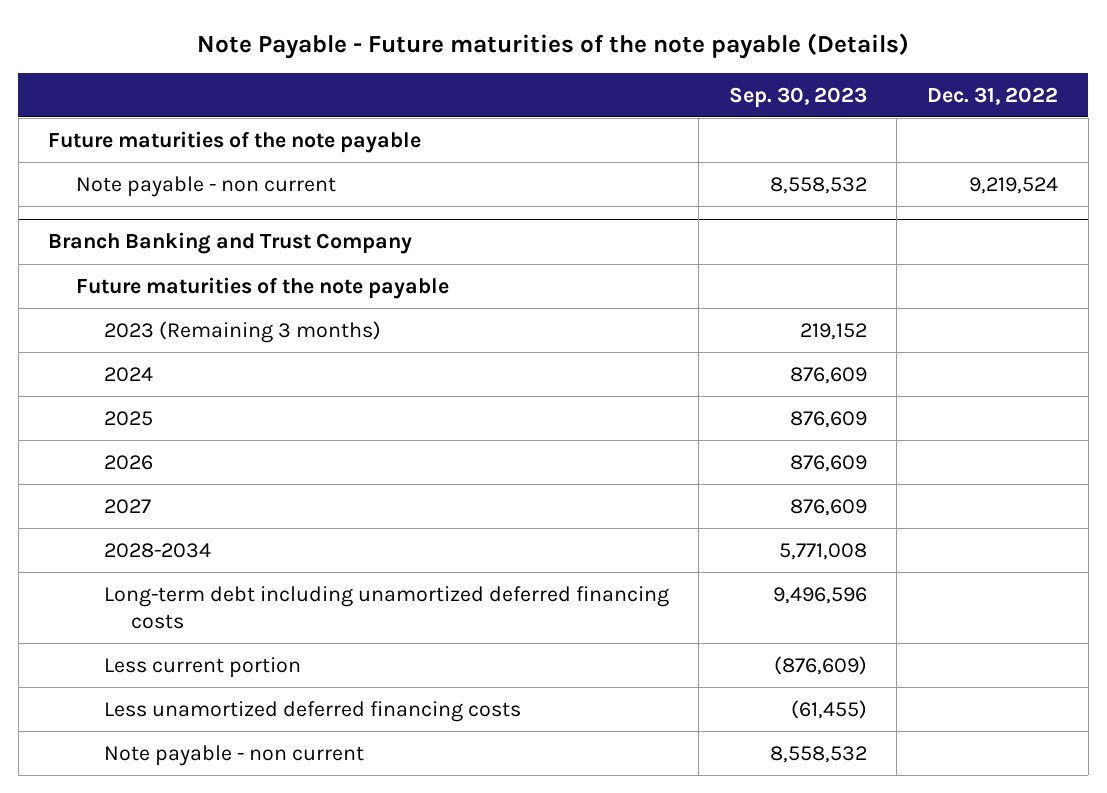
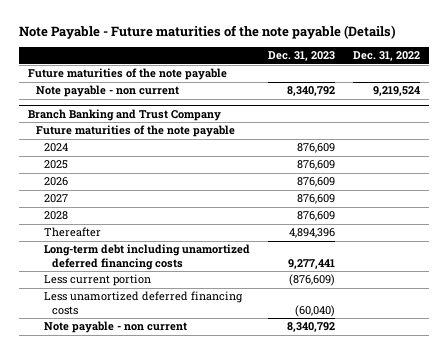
[728,86,867,108] Sep. 30, 2023 -> none
none -> [267,51,335,62] Dec. 31, 2023
[103,320,381,343] 2023 (Remaining 3 months) -> none
none -> [43,211,68,221] 2028
[103,542,211,558] 2028-2034 -> [43,227,101,238] Thereafter

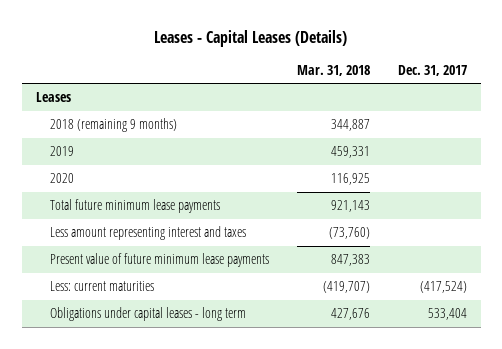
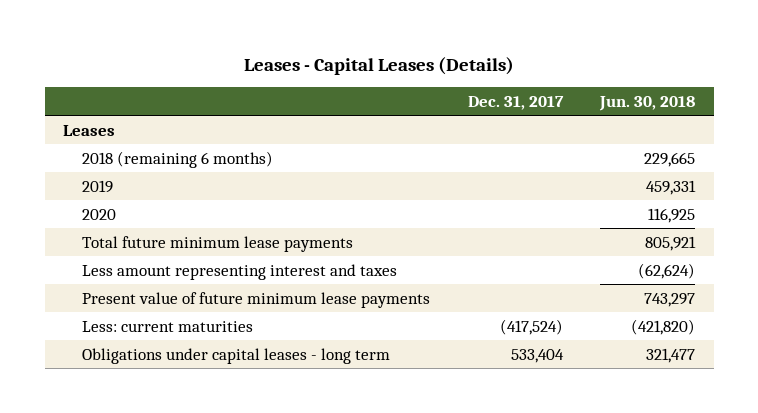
[296,64,370,76] Mar. 31, 2018 -> none
none -> [598,95,695,111] Jun. 30, 2018
[49,118,177,133] 2018 (remaining 9 months) -> [82,150,274,168] 2018 (remaining 6 months)

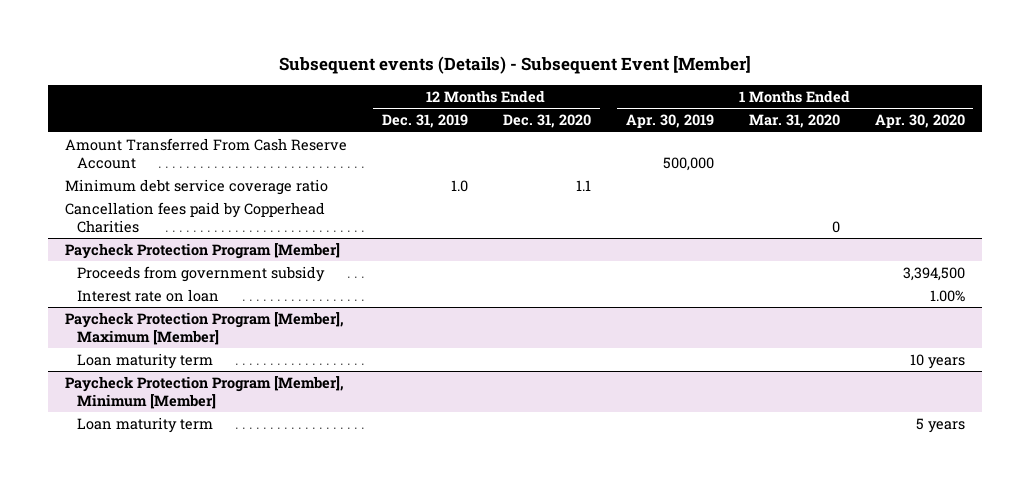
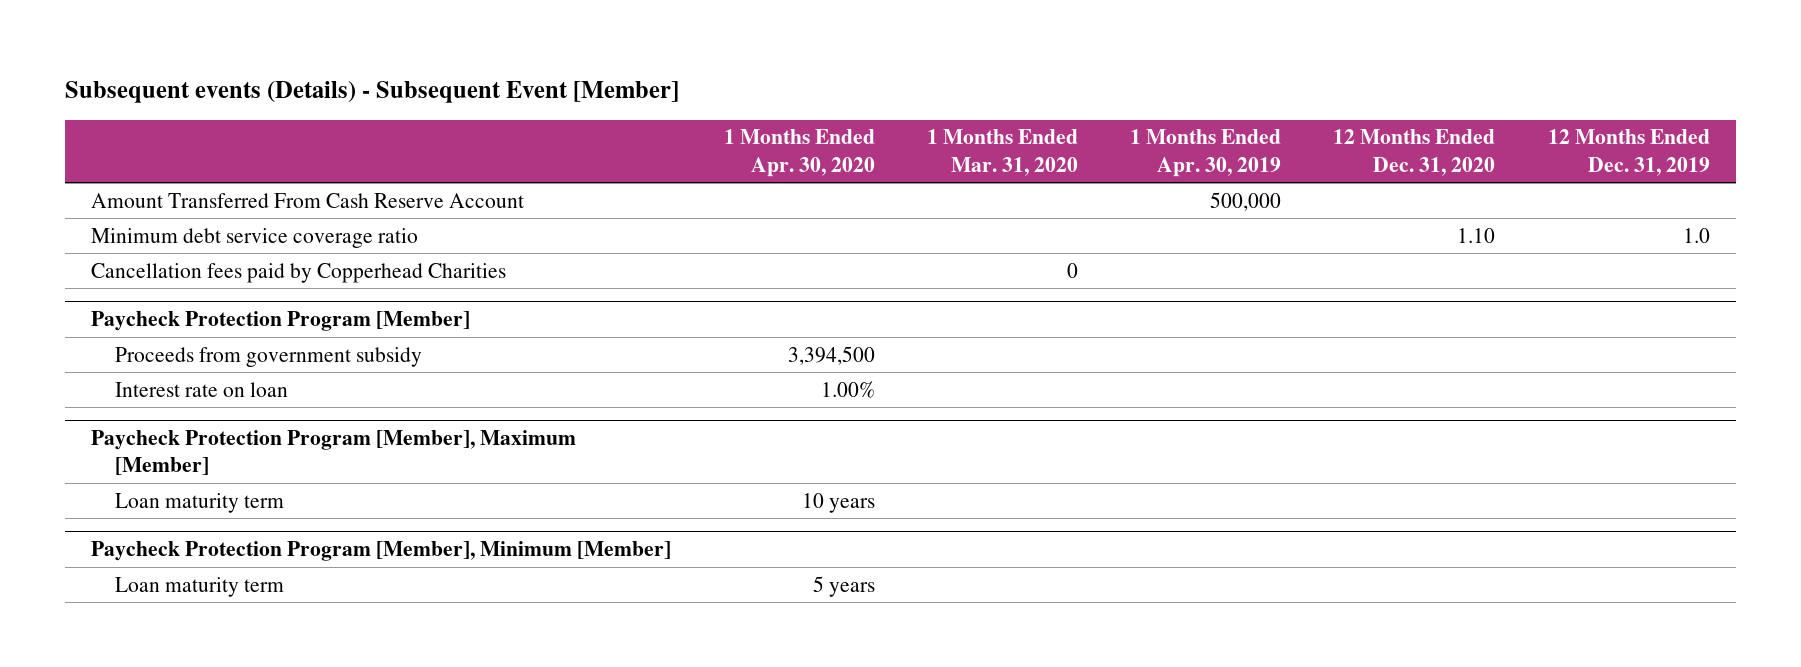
[575,179,591,191] 1.1 -> [1457,227,1496,243] 1.10

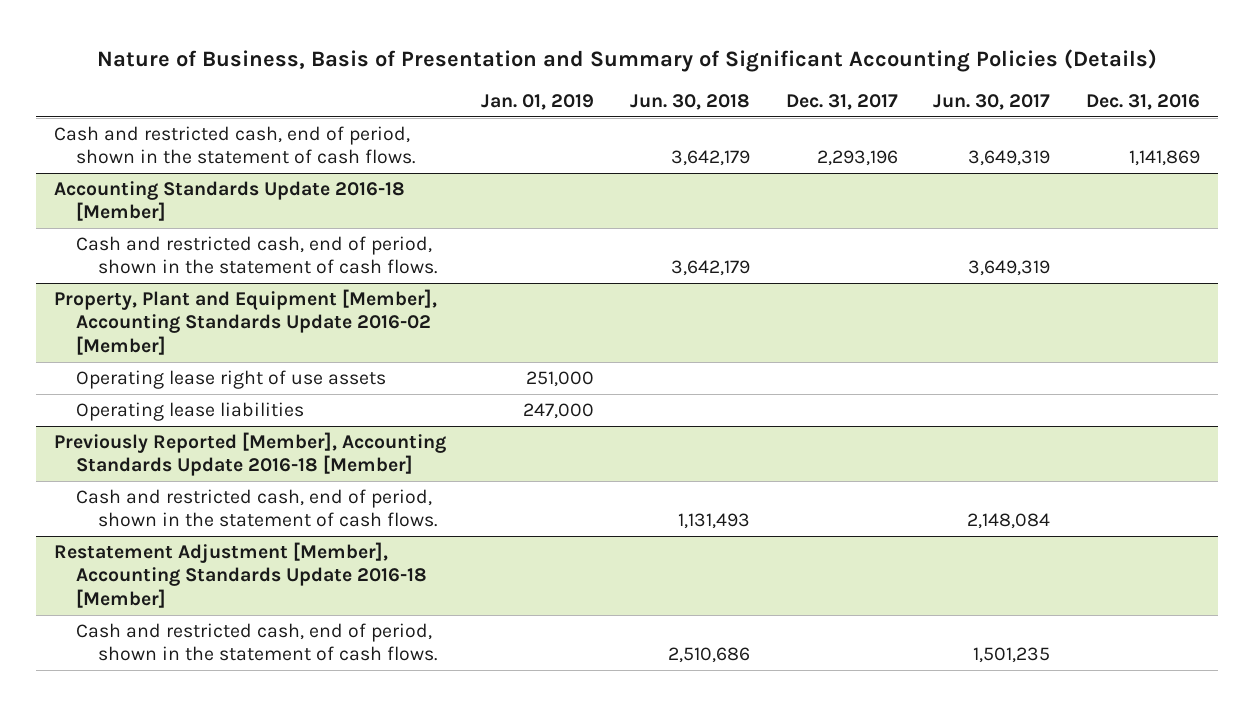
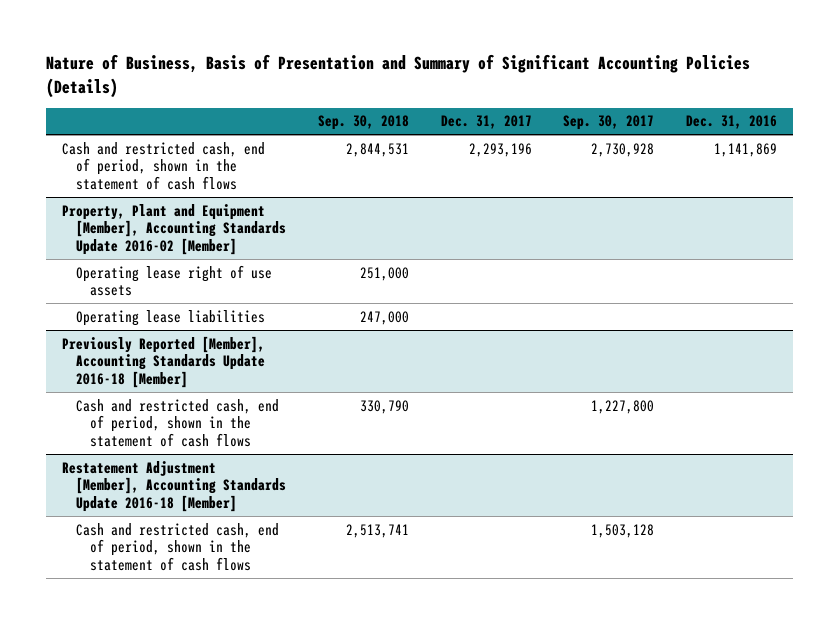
[481,93,595,110] Jan. 01, 2019 -> none
[629,93,750,110] Jun. 30, 2018 -> none
[933,93,1051,110] Jun. 30, 2017 -> none
none -> [317,115,409,131] Sep. 30, 2018
none -> [563,115,655,131] Sep. 30, 2017
[53,180,405,222] Accounting Standards Update 2016-18 [Member] -> none
[75,235,438,275] Cash and restricted cash, end of period, shown in the statement of cash flows. -> none
[53,125,415,165] Cash and restricted cash, end of period, shown in the statement of cash flows. -> [61,141,265,190] Cash and restricted cash, end of period, shown in the statement of cash flows
[75,488,438,528] Cash and restricted cash, end of period, shown in the statement of cash flows. -> [75,398,279,447] Cash and restricted cash, end of period, shown in the statement of cash flows
[75,622,438,662] Cash and restricted cash, end of period, shown in the statement of cash flows. -> [75,522,279,571] Cash and restricted cash, end of period, shown in the statement of cash flows

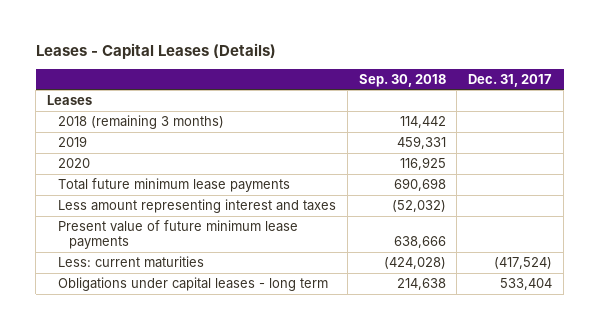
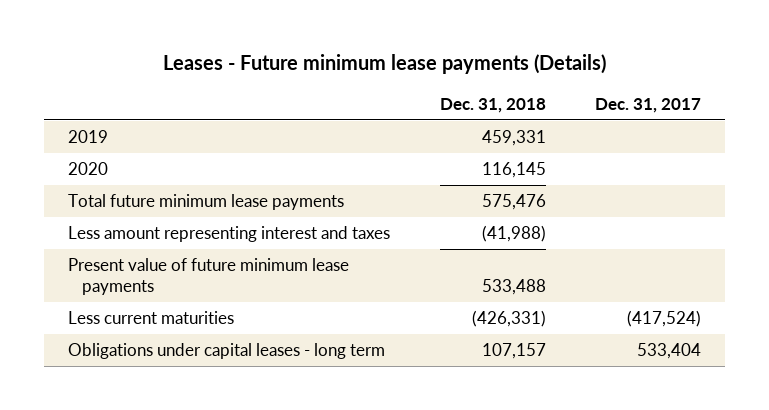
[35,42,276,59] Leases - Capital Leases (Details) -> [162,54,606,75] Leases - Future minimum lease payments (Details)
[358,73,446,87] Sep. 30, 2018 -> none
none -> [439,97,546,113] Dec. 31, 2018
[47,94,93,105] Leases -> none
[58,114,225,129] 2018 (remaining 3 months) -> none
[58,255,205,268] Less: current maturities -> [68,311,235,325] Less current maturities

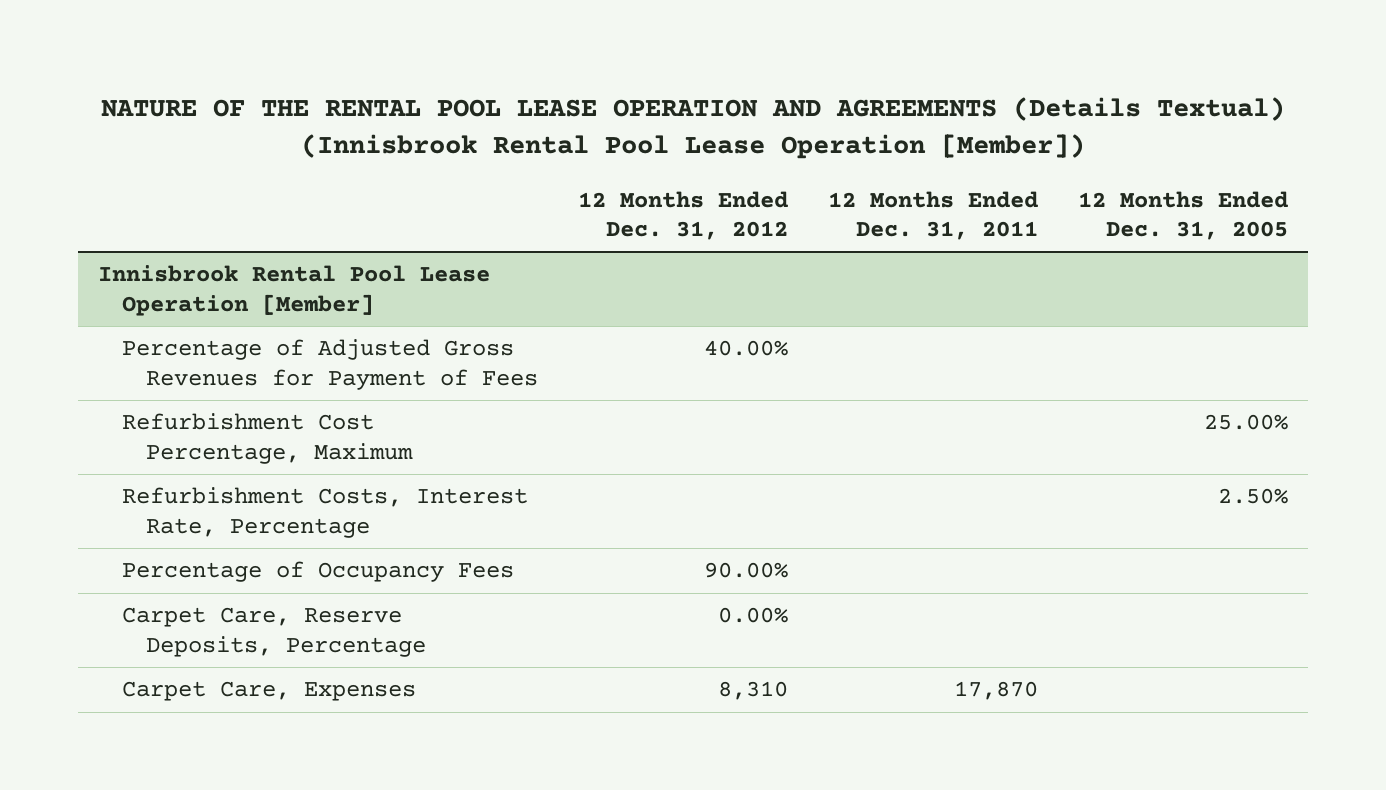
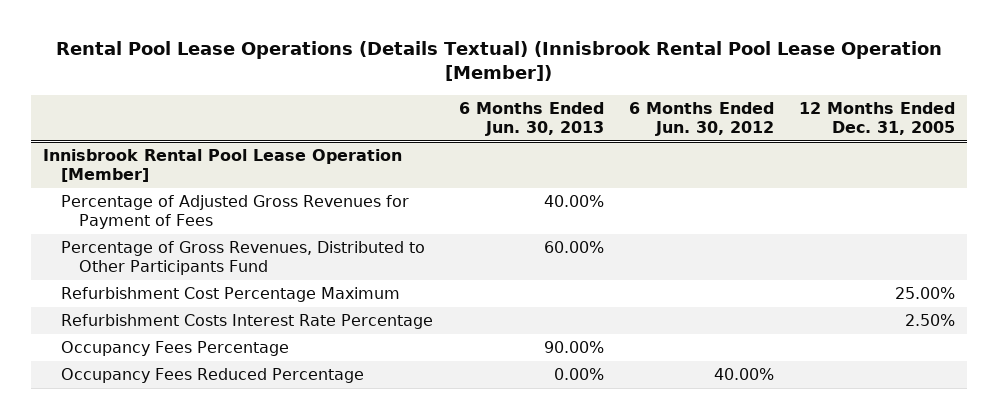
[101,96,1286,159] NATURE OF THE RENTAL POOL LEASE OPERATION AND AGREEMENTS (Details Textual) (Innisbrook Rental Pool Lease Operation [Member]) -> [56,40,943,82] Rental Pool Lease Operations (Details Textual) (Innisbrook Rental Pool Lease Operation [Member])
[577,190,788,240] 12 Months Ended Dec. 31, 2012 -> none
[827,190,1038,240] 12 Months Ended Dec. 31, 2011 -> none
none -> [458,102,604,136] 6 Months Ended Jun. 30, 2013
none -> [628,102,774,136] 6 Months Ended Jun. 30, 2012
[121,607,426,657] Carpet Care, Reserve Deposits, Percentage -> none
[121,681,416,702] Carpet Care, Expenses -> none
none -> [61,241,426,276] Percentage of Gross Revenues, Distributed to Other Participants Fund
[121,413,413,464] Refurbishment Cost Percentage, Maximum -> [61,287,401,303] Refurbishment Cost Percentage Maximum
[121,487,528,538] Refurbishment Costs, Interest Rate, Percentage -> [61,314,434,330] Refurbishment Costs Interest Rate Percentage
[121,561,514,583] Percentage of Occupancy Fees -> [61,341,290,357] Occupancy Fees Percentage
none -> [61,368,365,384] Occupancy Fees Reduced Percentage

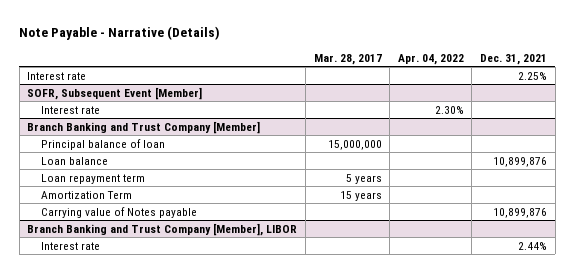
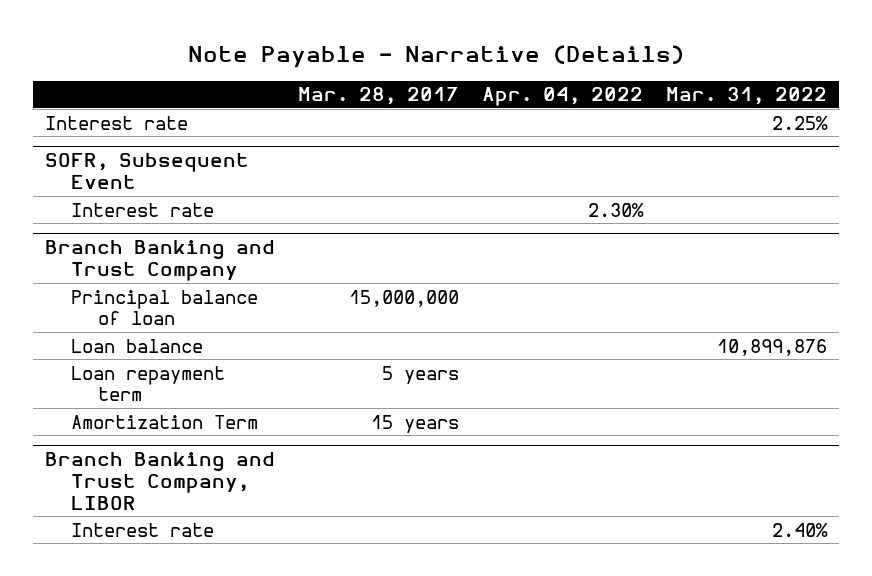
[480,53,548,65] Dec. 31, 2021 -> none
none -> [666,87,828,106] Mar. 31, 2022
[27,86,203,100] SOFR, Subsequent Event [Member] -> [44,153,249,190] SOFR, Subsequent Event
[27,120,261,134] Branch Banking and Trust Company [Member] -> [44,240,275,282] Branch Banking and Trust Company
[41,206,198,218] Carrying value of Notes payable -> none
[27,222,298,236] Branch Banking and Trust Company [Member], LIBOR -> [44,452,275,510] Branch Banking and Trust Company, LIBOR

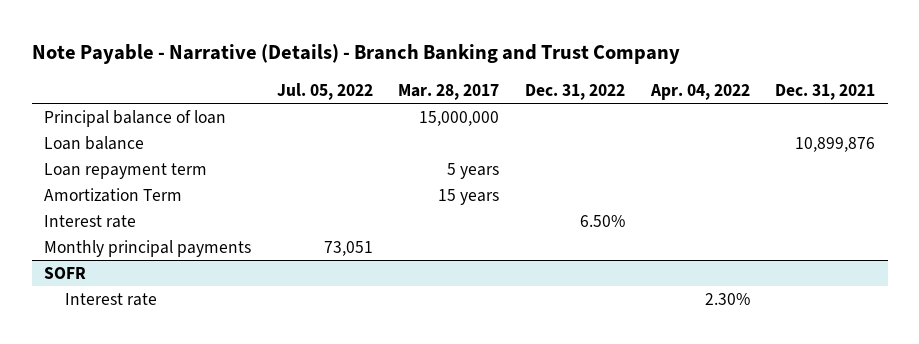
[188,45,685,69] Note Payable - Narrative (Details) -> [31,44,680,65] Note Payable - Narrative (Details) - Branch Banking and Trust Company
[666,87,828,106] Mar. 31, 2022 -> none
none -> [276,82,373,100] Jul. 05, 2022
none -> [525,83,626,100] Dec. 31, 2022
none -> [775,83,876,100] Dec. 31, 2021
none -> [44,109,227,127] Principal balance of loan
none -> [44,135,145,150] Loan balance
none -> [44,162,208,179] Loan repayment term
none -> [44,187,183,202] Amortization Term
[44,153,249,190] SOFR, Subsequent Event -> none
[71,202,215,217] Interest rate -> none
[71,289,259,326] Principal balance of loan -> none
[71,338,204,353] Loan balance -> none
[71,365,226,402] Loan repayment term -> none
[71,414,259,429] Amortization Term -> none
[44,452,275,510] Branch Banking and Trust Company, LIBOR -> none
[71,522,215,537] Interest rate -> none
none -> [44,239,252,257] Monthly principal payments
[44,240,275,282] Branch Banking and Trust Company -> [44,266,87,279] SOFR
none -> [64,292,157,306] Interest rate

